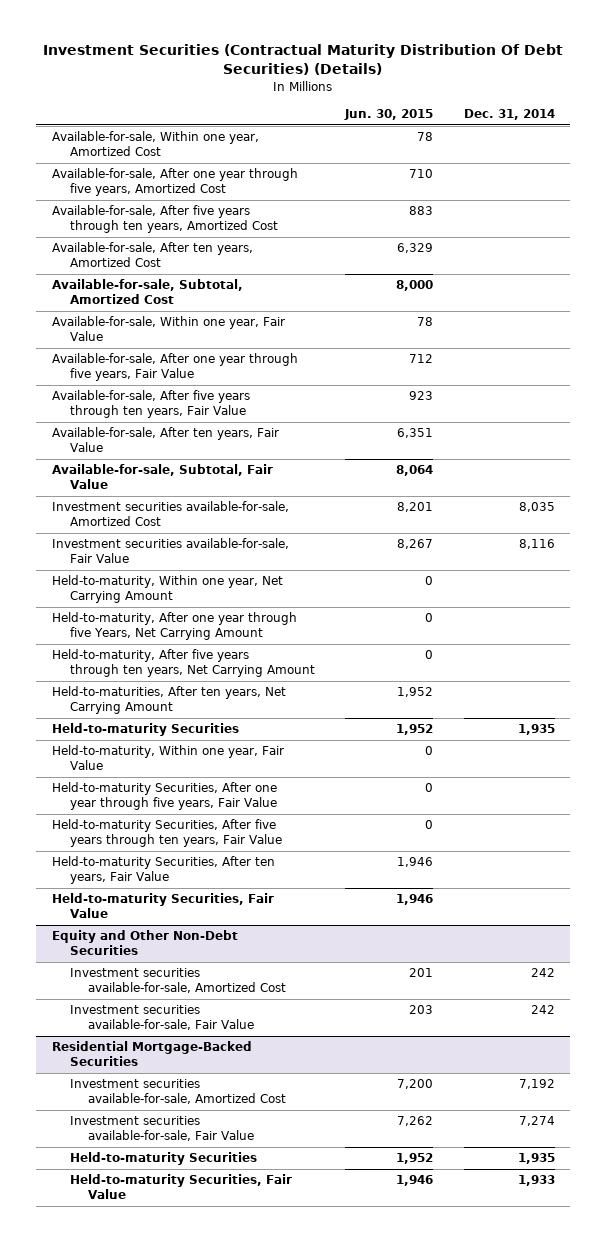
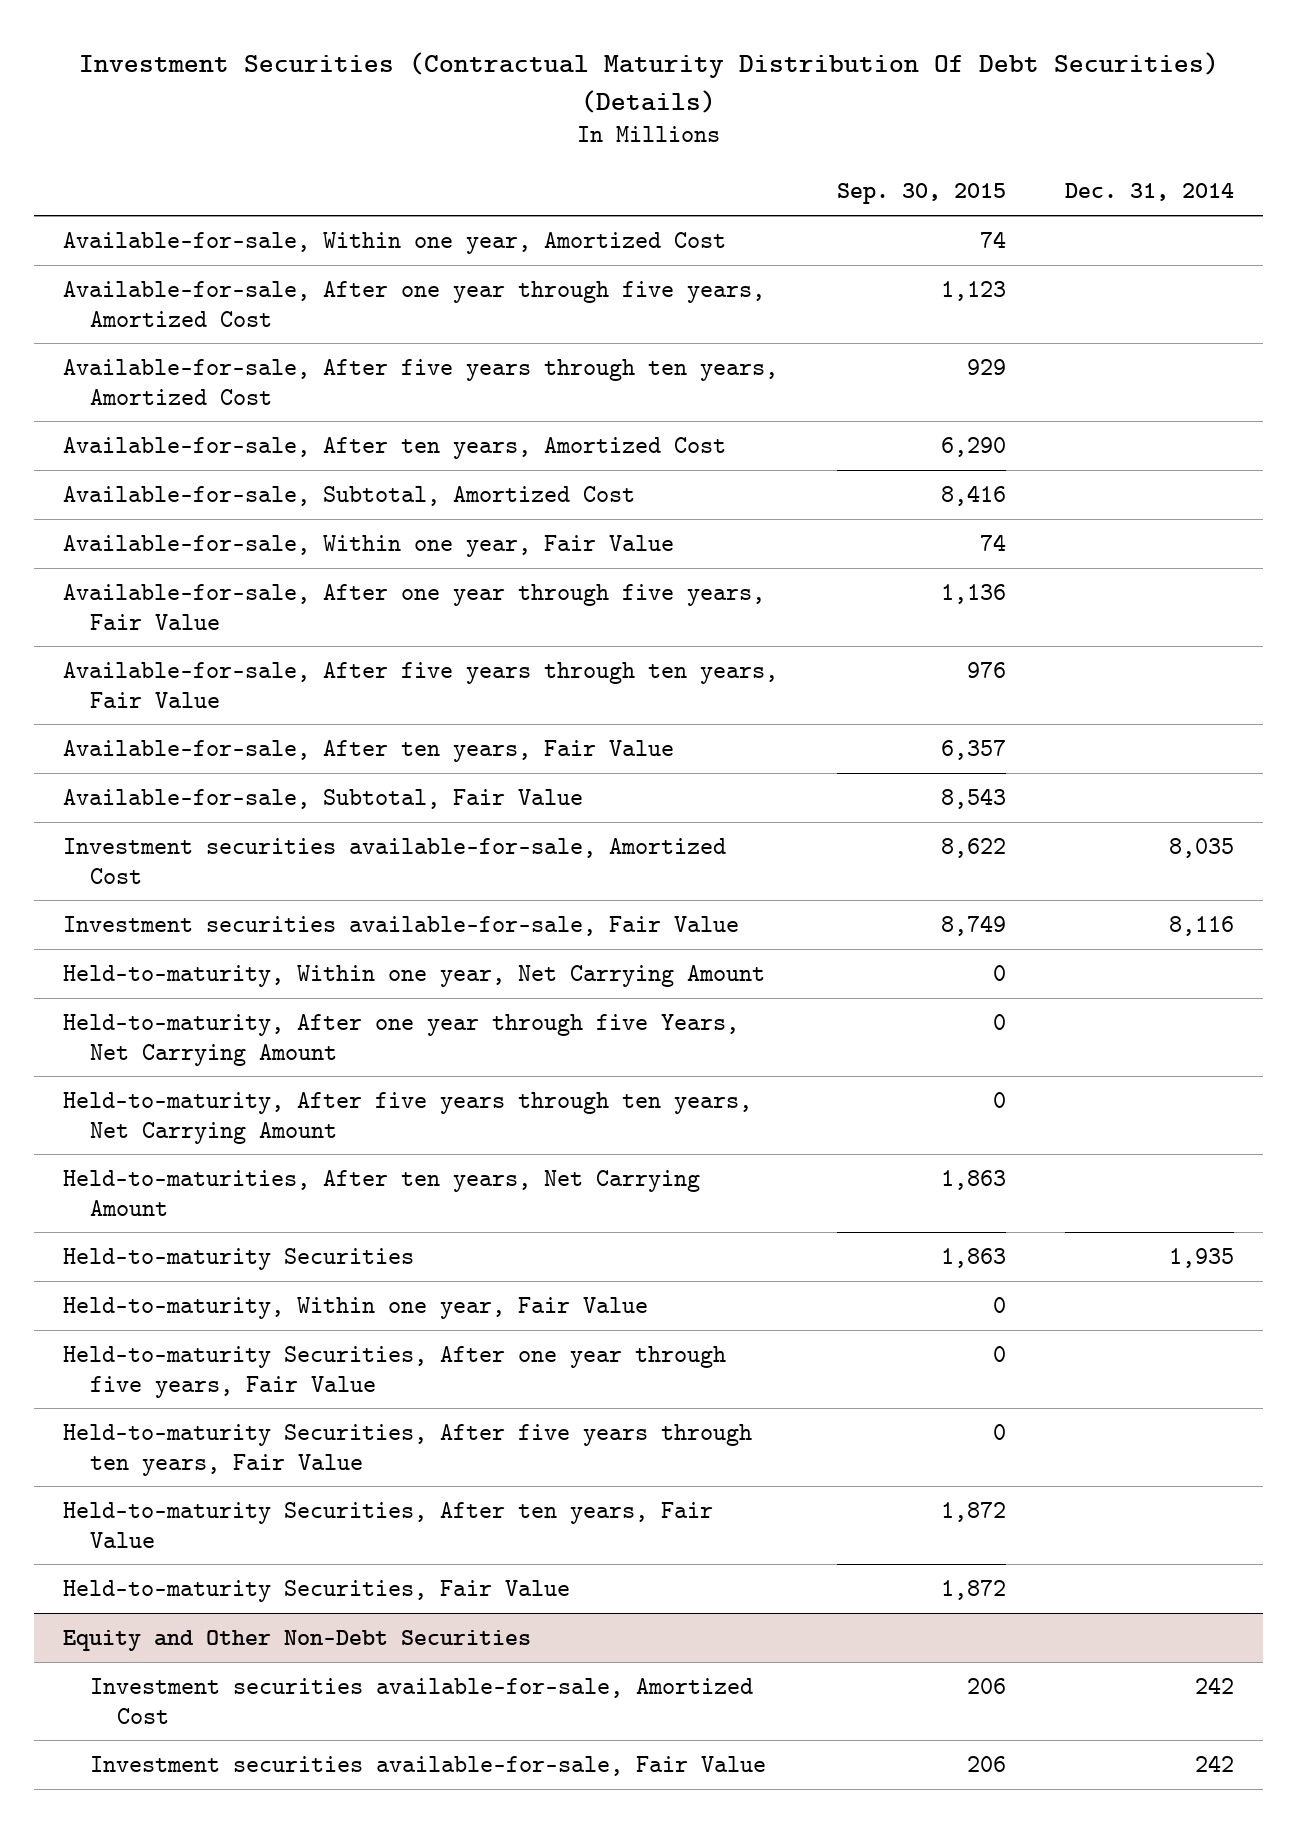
[344,109,434,121] Jun. 30, 2015 -> none
none -> [837,183,1007,205] Sep. 30, 2015
[51,1041,252,1067] Residential Mortgage-Backed Securities -> none
[69,1079,286,1105] Investment securities available-for-sale, Amortized Cost -> none
[69,1116,254,1142] Investment securities available-for-sale, Fair Value -> none
[69,1152,257,1166] Held-to-maturity Securities -> none
[69,1174,292,1200] Held-to-maturity Securities, Fair Value -> none

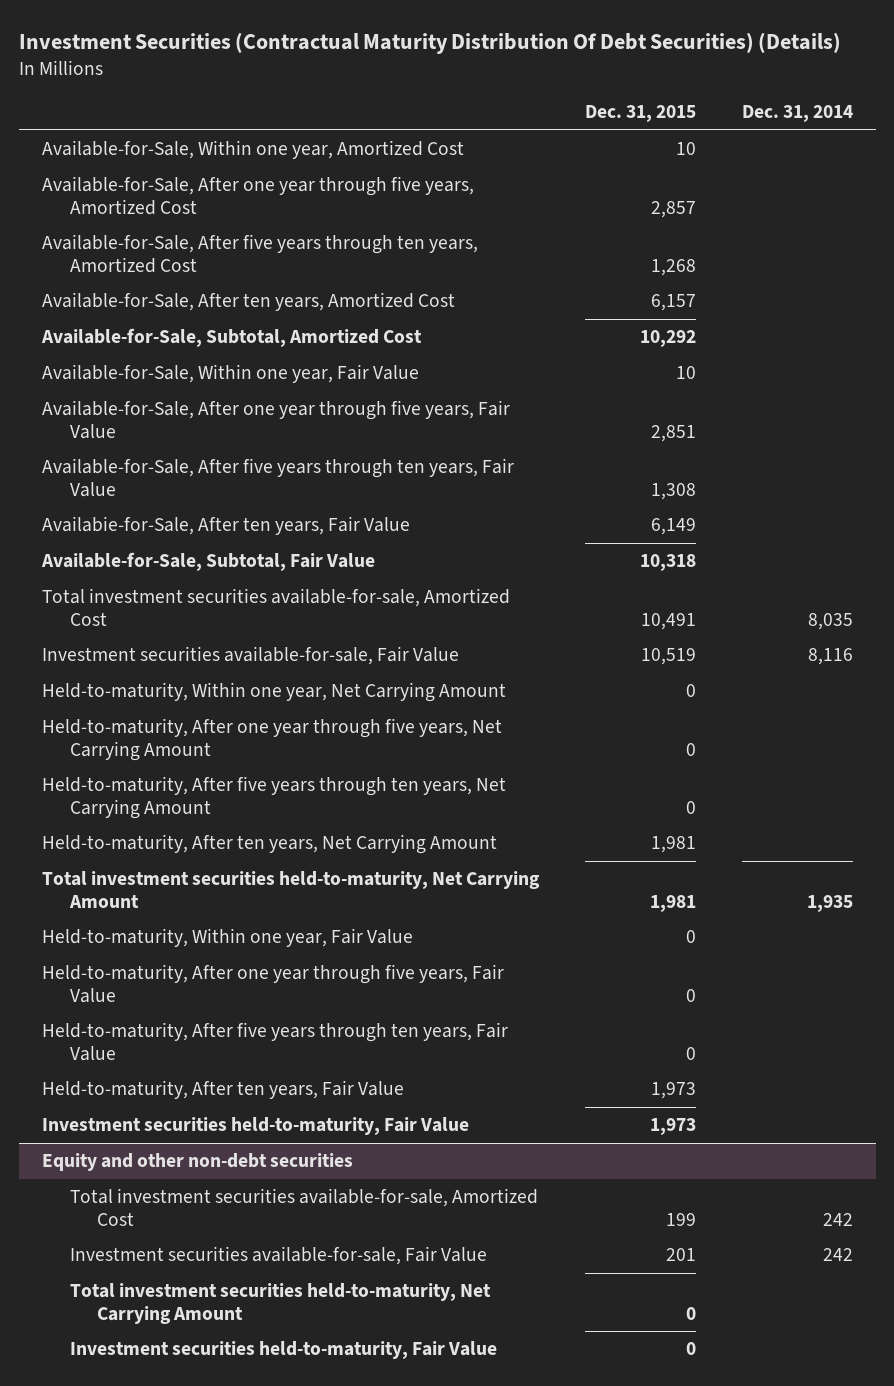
[837,183,1007,205] Sep. 30, 2015 -> none
none -> [584,105,696,123] Dec. 31, 2015
[63,231,727,254] Available-for-sale, Within one year, Amortized Cost -> [41,140,464,160] Available-for-Sale, Within one year, Amortized Cost
[63,280,766,327] Available-for-sale, After one year through five years, Amortized Cost -> [41,176,474,215] Available-for-Sale, After one year through five years, Amortized Cost
[63,358,779,405] Available-for-sale, After five years through ten years, Amortized Cost -> [41,234,478,273] Available-for-Sale, After five years through ten years, Amortized Cost
[63,436,727,459] Available-for-sale, After ten years, Amortized Cost -> [41,292,455,312] Available-for-Sale, After ten years, Amortized Cost
[63,485,636,506] Available-for-sale, Subtotal, Amortized Cost -> [40,328,422,348] Available-for-Sale, Subtotal, Amortized Cost
[63,534,675,557] Available-for-sale, Within one year, Fair Value -> [41,364,419,384] Available-for-Sale, Within one year, Fair Value
[63,583,766,630] Available-for-sale, After one year through five years, Fair Value -> [41,400,510,439] Available-for-Sale, After one year through five years, Fair Value
[63,661,779,708] Available-for-sale, After five years through ten years, Fair Value -> [41,458,514,497] Available-for-Sale, After five years through ten years, Fair Value
[63,739,675,762] Available-for-sale, After ten years, Fair Value -> [41,516,410,536] Availabie-for-Sale, After ten years, Fair Value
[63,788,584,809] Available-for-sale, Subtotal, Fair Value -> [40,552,375,572] Available-for-Sale, Subtotal, Fair Value
[63,837,727,884] Investment securities available-for-sale, Amortized Cost -> [41,588,510,626] Total investment securities available-for-sale, Amortized Cost
[63,1013,740,1066] Held-to-maturity, After one year through five Years, Net Carrying Amount -> [41,718,502,761] Held-to-maturity, After one year through five years, Net Carrying Amount
[63,1169,701,1216] Held-to-maturities, After ten years, Net Carrying Amount -> [41,834,497,855] Held-to-maturity, After ten years, Net Carrying Amount
[63,1247,415,1270] Held-to-maturity Securities -> [41,871,540,908] Total investment securities held-to-maturity, Net Carrying Amount
[63,1345,727,1398] Held-to-maturity Securities, After one year through five years, Fair Value -> [41,964,504,1003] Held-to-maturity, After one year through five years, Fair Value
[63,1423,753,1476] Held-to-maturity Securities, After five years through ten years, Fair Value -> [41,1022,508,1061] Held-to-maturity, After five years through ten years, Fair Value
[63,1501,714,1548] Held-to-maturity Securities, After ten years, Fair Value -> [41,1080,404,1100] Held-to-maturity, After ten years, Fair Value
[63,1579,571,1602] Held-to-maturity Securities, Fair Value -> [41,1117,469,1136] Investment securities held-to-maturity, Fair Value
[63,1629,532,1651] Equity and Other Non-Debt Securities -> [41,1153,353,1172] Equity and other non-debt securities
[90,1677,754,1724] Investment securities available-for-sale, Amortized Cost -> [69,1188,538,1226] Total investment securities available-for-sale, Amortized Cost
none -> [69,1283,491,1324] Total investment securities held-to-maturity, Net Carrying Amount
none -> [69,1341,497,1360] Investment securities held-to-maturity, Fair Value

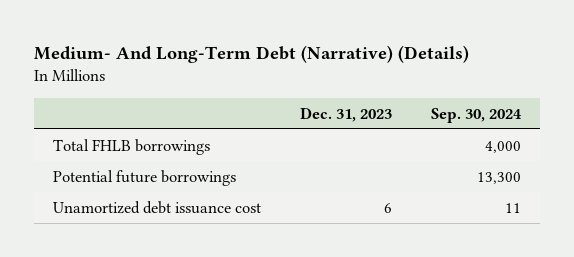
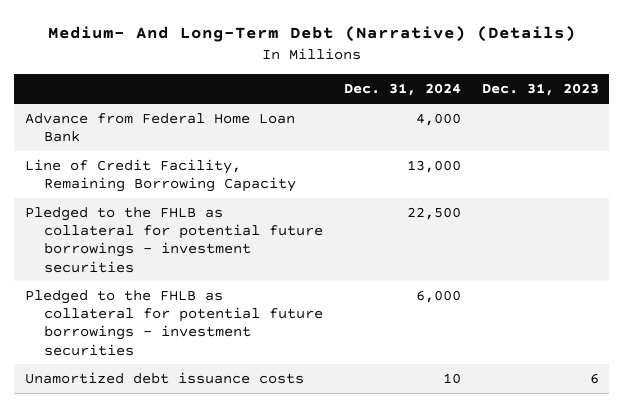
[430,107,522,123] Sep. 30, 2024 -> none
none -> [344,83,462,97] Dec. 31, 2024
[53,138,211,155] Total FHLB borrowings -> [24,112,295,143] Advance from Federal Home Loan Bank
[53,169,237,186] Potential future borrowings -> [24,158,297,193] Line of Credit Facility, Remaining Borrowing Capacity
none -> [24,206,324,273] Pledged to the FHLB as collateral for potential future borrowings - investment securities
none -> [24,289,324,356] Pledged to the FHLB as collateral for potential future borrowings - investment securities
[53,200,262,214] Unamortized debt issuance cost -> [24,371,304,384] Unamortized debt issuance costs

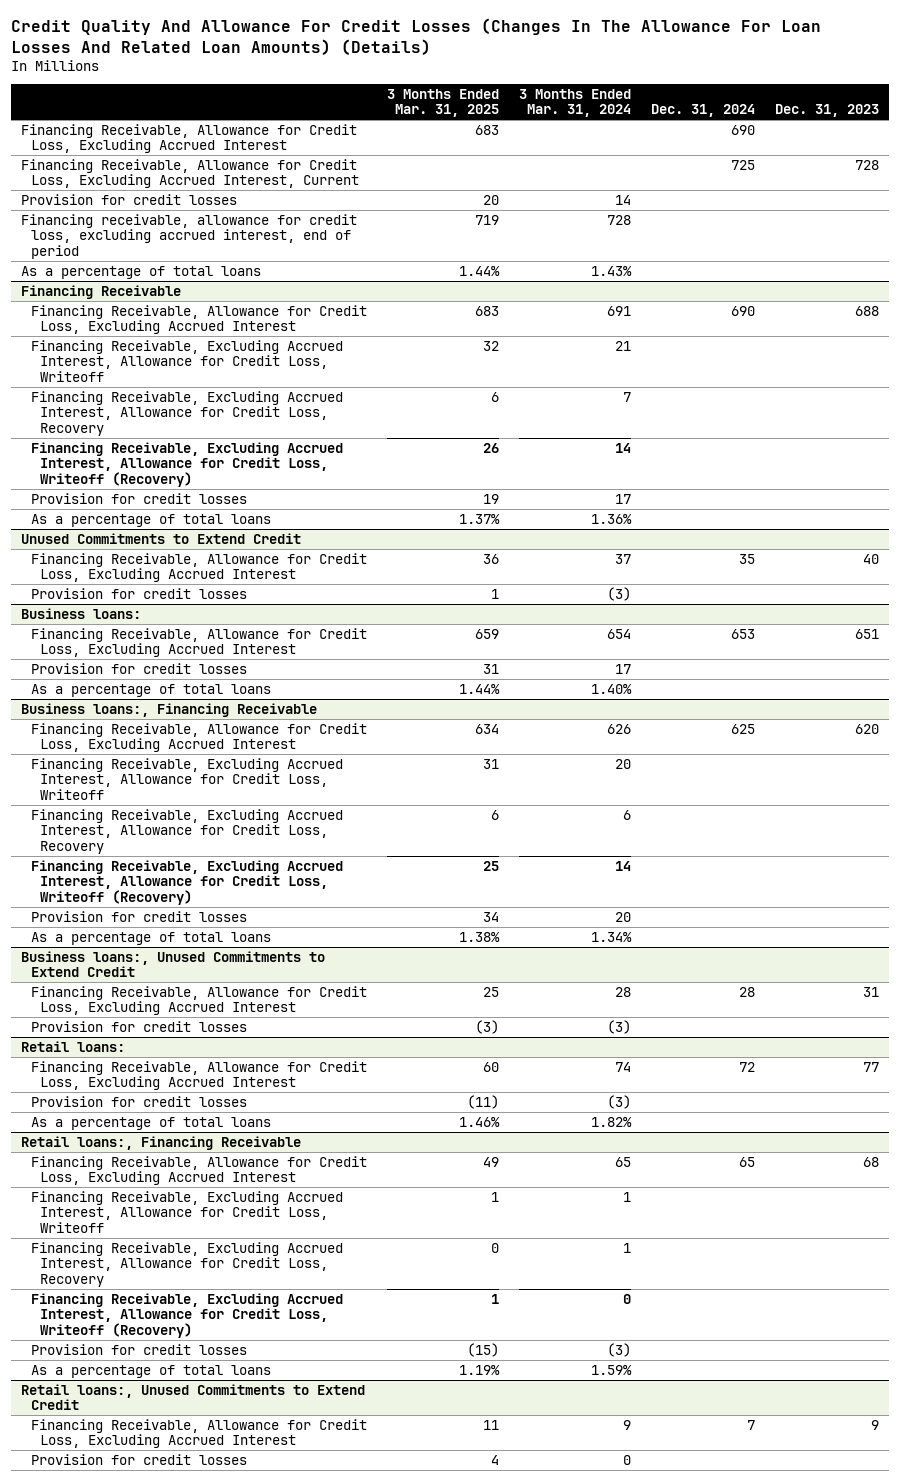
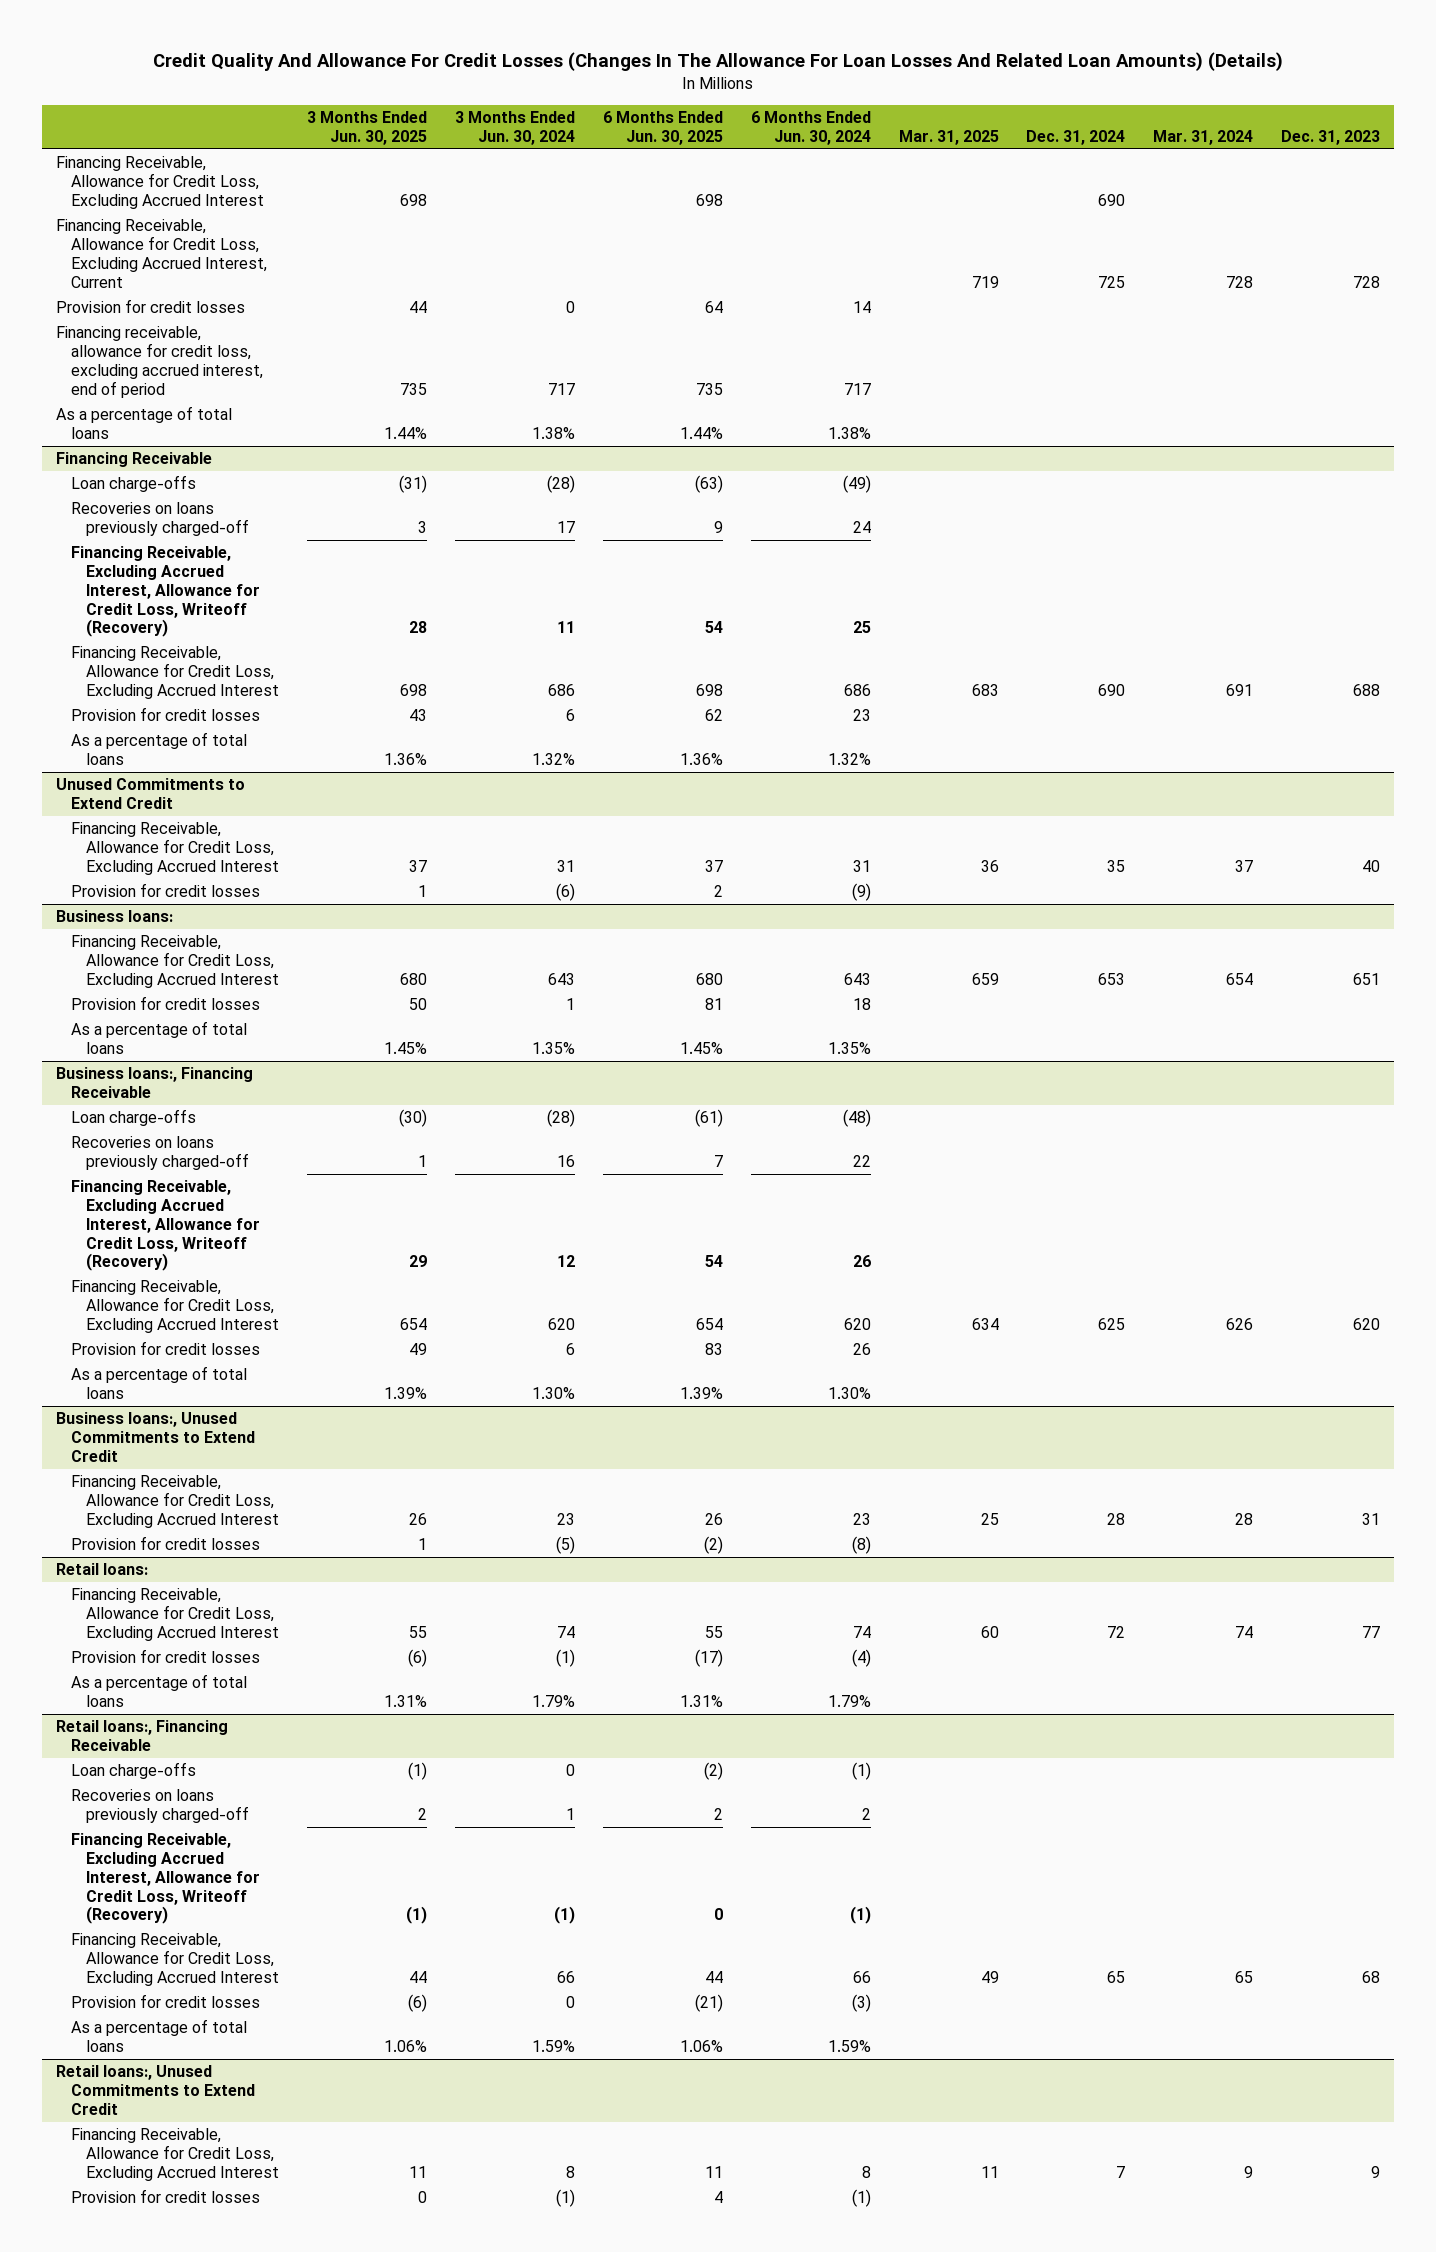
[386,88,499,118] 3 Months Ended Mar. 31, 2025 -> none
[518,88,631,118] 3 Months Ended Mar. 31, 2024 -> none
none -> [306,110,427,145] 3 Months Ended Jun. 30, 2025
none -> [454,110,575,145] 3 Months Ended Jun. 30, 2024
none -> [602,110,723,145] 6 Months Ended Jun. 30, 2025
none -> [750,110,871,145] 6 Months Ended Jun. 30, 2024
none -> [898,129,999,145] Mar. 31, 2025
none -> [1153,129,1254,145] Mar. 31, 2024
[30,339,343,382] Financing Receivable, Excluding Accrued Interest, Allowance for Credit Loss, Writeoff -> none
[30,390,343,436] Financing Receivable, Excluding Accrued Interest, Allowance for Credit Loss, Recovery -> none
none -> [71,475,197,493] Loan charge-offs
none -> [71,502,250,537] Recoveries on loans previously charged-off
[30,304,367,335] Financing Receivable, Allowance for Credit Loss, Excluding Accrued Interest -> [71,646,280,699] Financing Receivable, Allowance for Credit Loss, Excluding Accrued Interest
[30,757,343,800] Financing Receivable, Excluding Accrued Interest, Allowance for Credit Loss, Writeoff -> none
[30,808,343,854] Financing Receivable, Excluding Accrued Interest, Allowance for Credit Loss, Recovery -> none
none -> [71,1109,197,1127] Loan charge-offs
none -> [71,1136,250,1171] Recoveries on loans previously charged-off
[30,722,367,753] Financing Receivable, Allowance for Credit Loss, Excluding Accrued Interest -> [71,1280,280,1333] Financing Receivable, Allowance for Credit Loss, Excluding Accrued Interest
[30,1190,343,1233] Financing Receivable, Excluding Accrued Interest, Allowance for Credit Loss, Writeoff -> none
[30,1241,343,1287] Financing Receivable, Excluding Accrued Interest, Allowance for Credit Loss, Recovery -> none
none -> [71,1762,197,1780] Loan charge-offs
none -> [71,1789,250,1824] Recoveries on loans previously charged-off
[30,1155,367,1186] Financing Receivable, Allowance for Credit Loss, Excluding Accrued Interest -> [71,1933,280,1986] Financing Receivable, Allowance for Credit Loss, Excluding Accrued Interest

